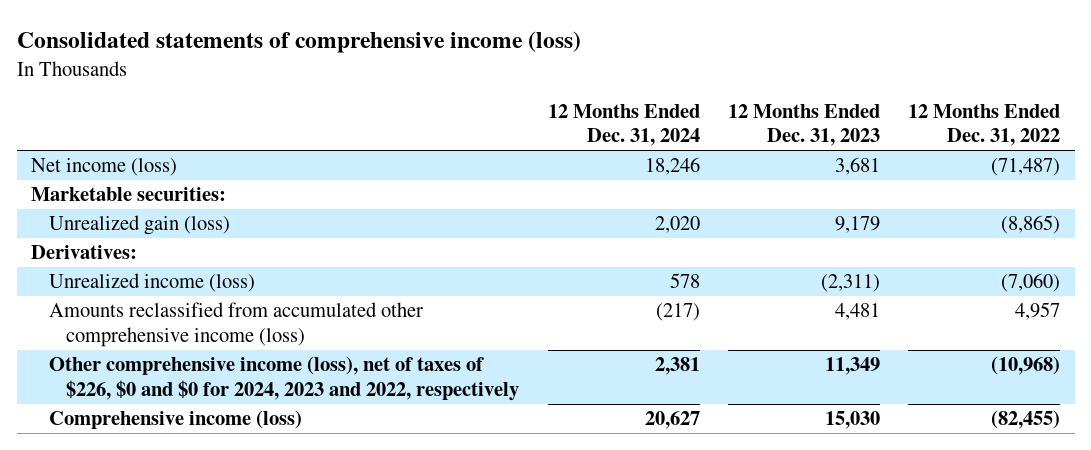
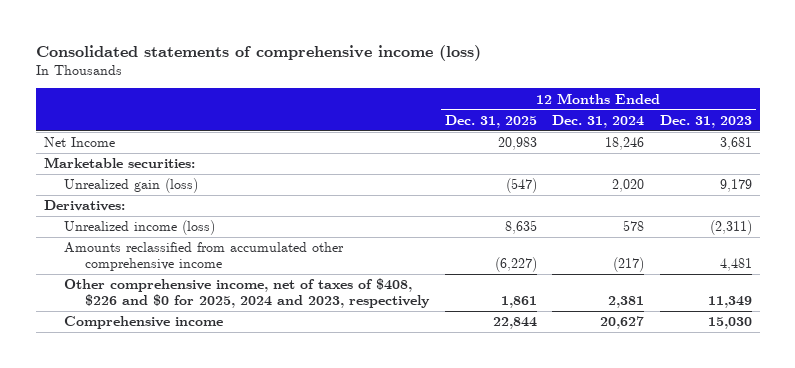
[908,103,1061,147] 12 Months Ended Dec. 31, 2022 -> none
none -> [444,114,537,128] Dec. 31, 2025
[30,158,177,177] Net income (loss) -> [43,137,115,148] Net Income
[48,302,423,347] Amounts reclassified from accumulated other comprehensive income (loss) -> [64,242,345,271] Amounts reclassified from accumulated other comprehensive income
[48,356,520,401] Other comprehensive income (loss), net of taxes of $226, $0 and $0 for 2024, 2023 and 2022, respectively -> [64,278,431,308] Other comprehensive income, net of taxes of $408, $226 and $0 for 2025, 2024 and 2023, respectively
[48,410,302,430] Comprehensive income (loss) -> [64,316,224,330] Comprehensive income

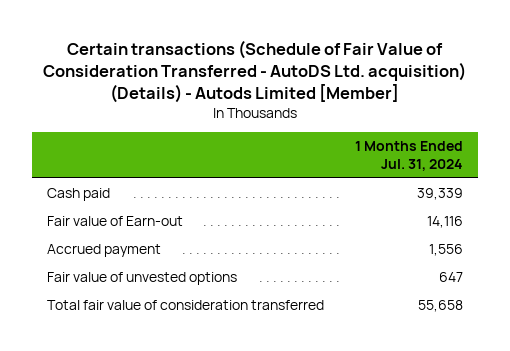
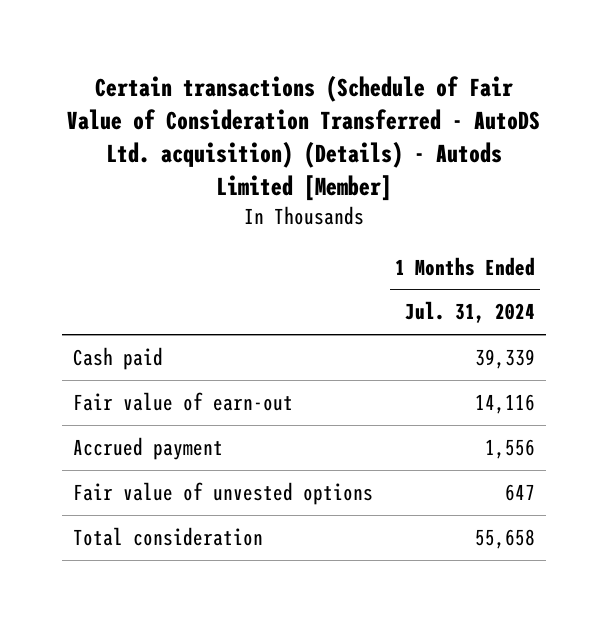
[47,216,184,227] Fair value of Earn-out -> [73,391,294,411] Fair value of earn-out
[47,300,325,311] Total fair value of consideration transferred -> [73,526,264,546] Total consideration

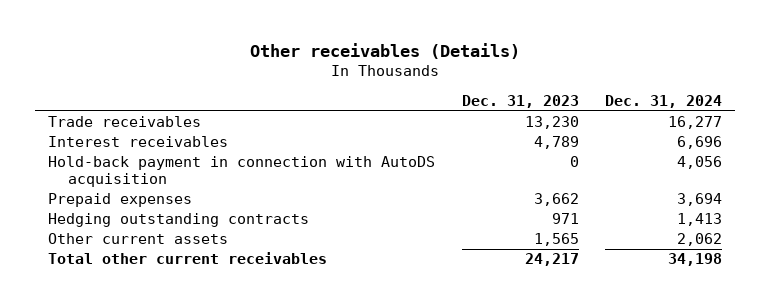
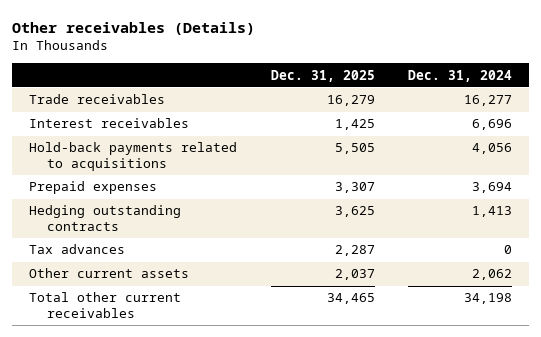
[461,94,579,108] Dec. 31, 2023 -> none
none -> [270,69,375,82] Dec. 31, 2025
[48,156,436,187] Hold-back payment in connection with AutoDS acquisition -> [29,142,238,171] Hold-back payments related to acquisitions
none -> [29,244,126,255] Tax advances

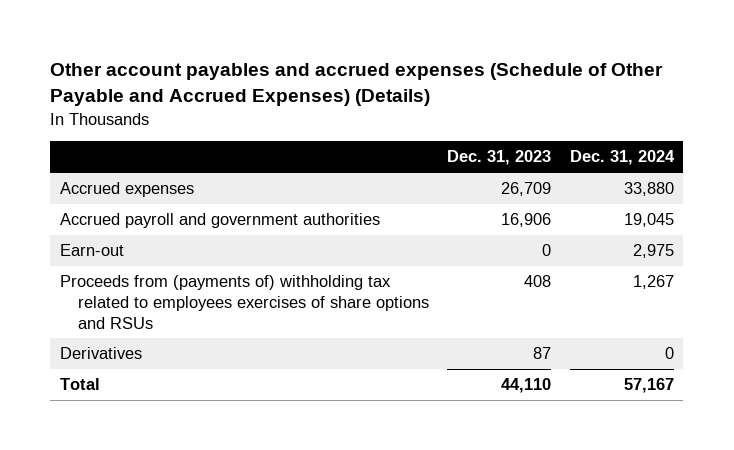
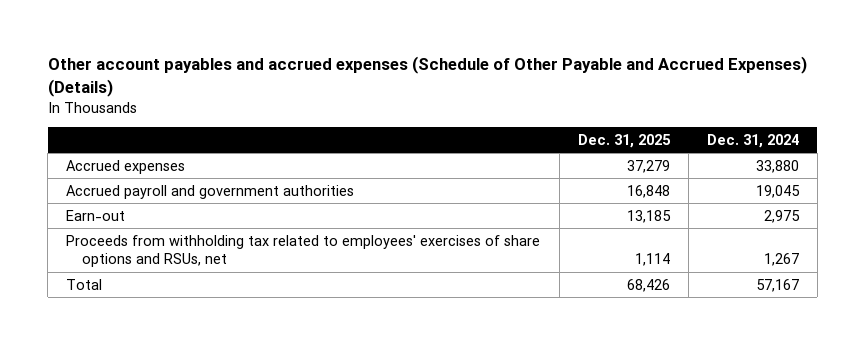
[447,150,552,166] Dec. 31, 2023 -> none
none -> [577,133,671,148] Dec. 31, 2025
[59,347,142,360] Derivatives -> none
[59,275,429,329] Proceeds from (payments of) withholding tax related to employees exercises of share options and RSUs -> [66,234,541,268] Proceeds from withholding tax related to employees' exercises of share options and RSUs, net

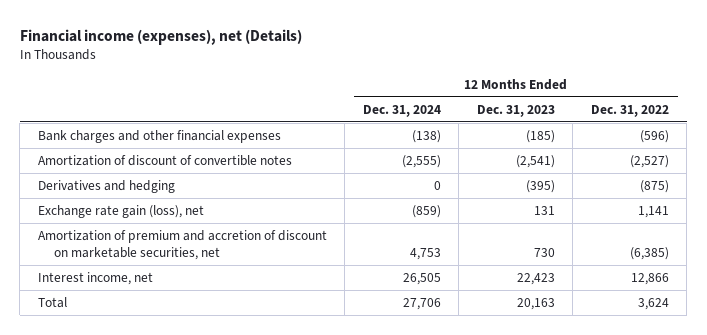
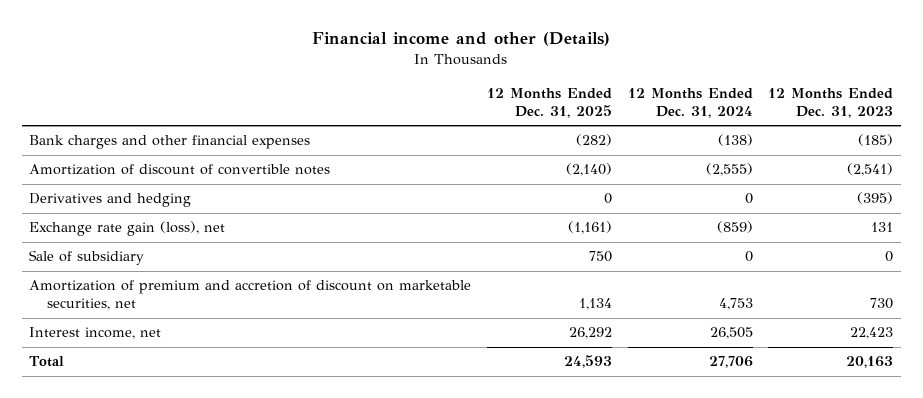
[19,28,302,45] Financial income (expenses), net (Details) -> [312,32,611,47] Financial income and other (Details)
[590,104,669,117] Dec. 31, 2022 -> none
none -> [487,88,613,119] 12 Months Ended Dec. 31, 2025
none -> [29,250,145,266] Sale of subsidiary

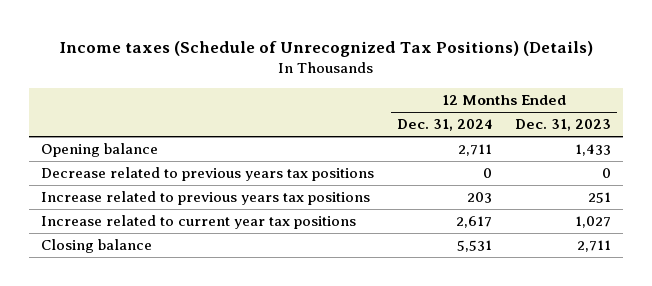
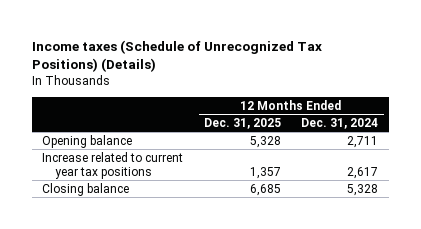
[515,119,612,132] Dec. 31, 2023 -> none
none -> [203,117,281,129] Dec. 31, 2025
[40,167,374,182] Decrease related to previous years tax positions -> none
[40,191,370,206] Increase related to previous years tax positions -> none
[457,240,493,253] 5,531 -> [347,183,379,196] 5,328

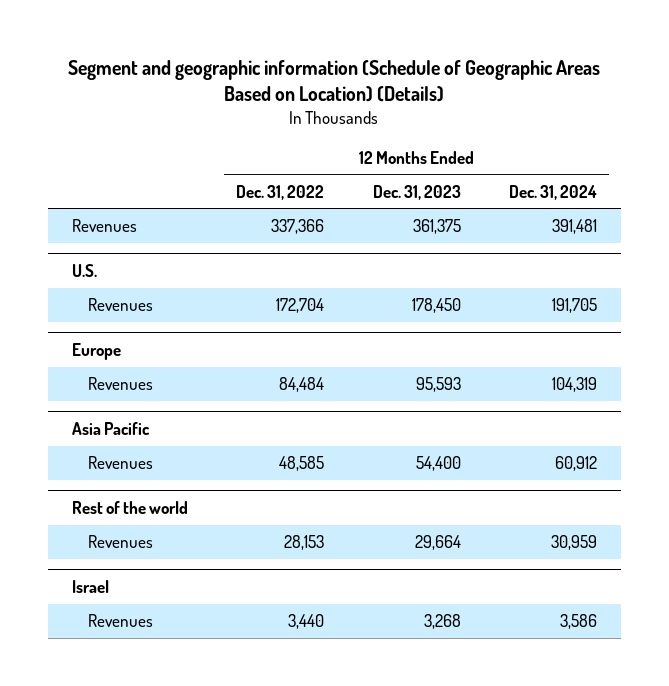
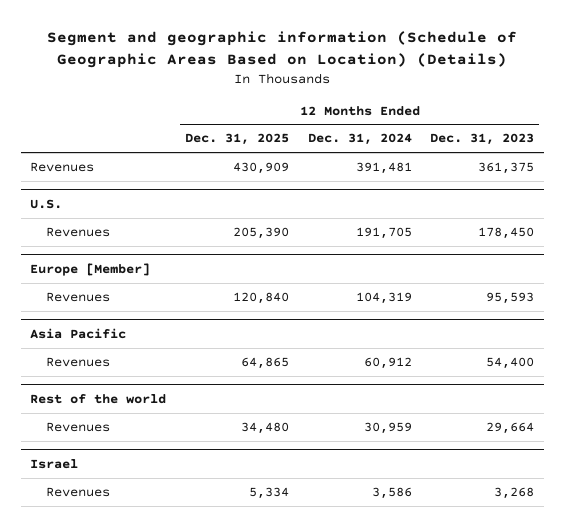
[236,184,325,200] Dec. 31, 2022 -> none
none -> [184,133,289,146] Dec. 31, 2025
[72,342,122,360] Europe -> [30,263,151,277] Europe [Member]

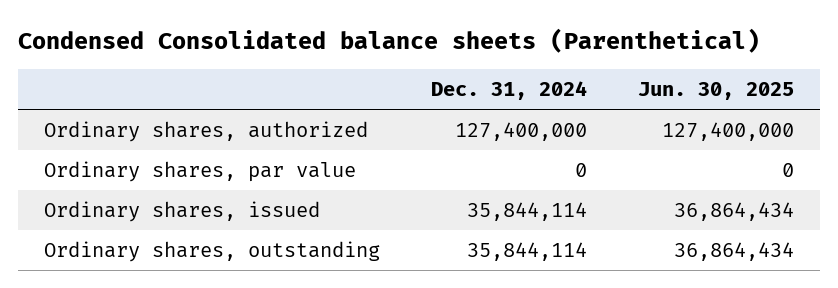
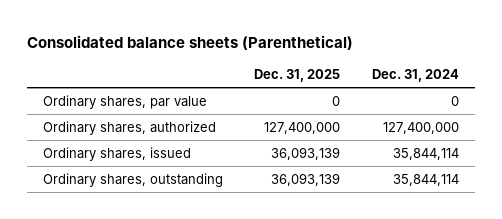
[18,28,761,54] Condensed Consolidated balance sheets (Parenthetical) -> [27,34,354,50] Consolidated balance sheets (Parenthetical)
[638,82,795,101] Jun. 30, 2025 -> none
none -> [254,68,341,82] Dec. 31, 2025
[43,120,368,142] Ordinary shares, authorized -> [43,120,217,135] Ordinary shares, authorized

